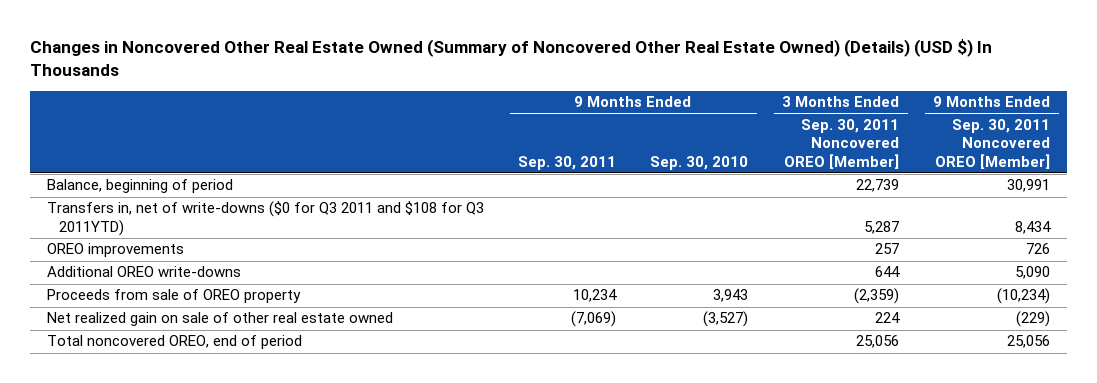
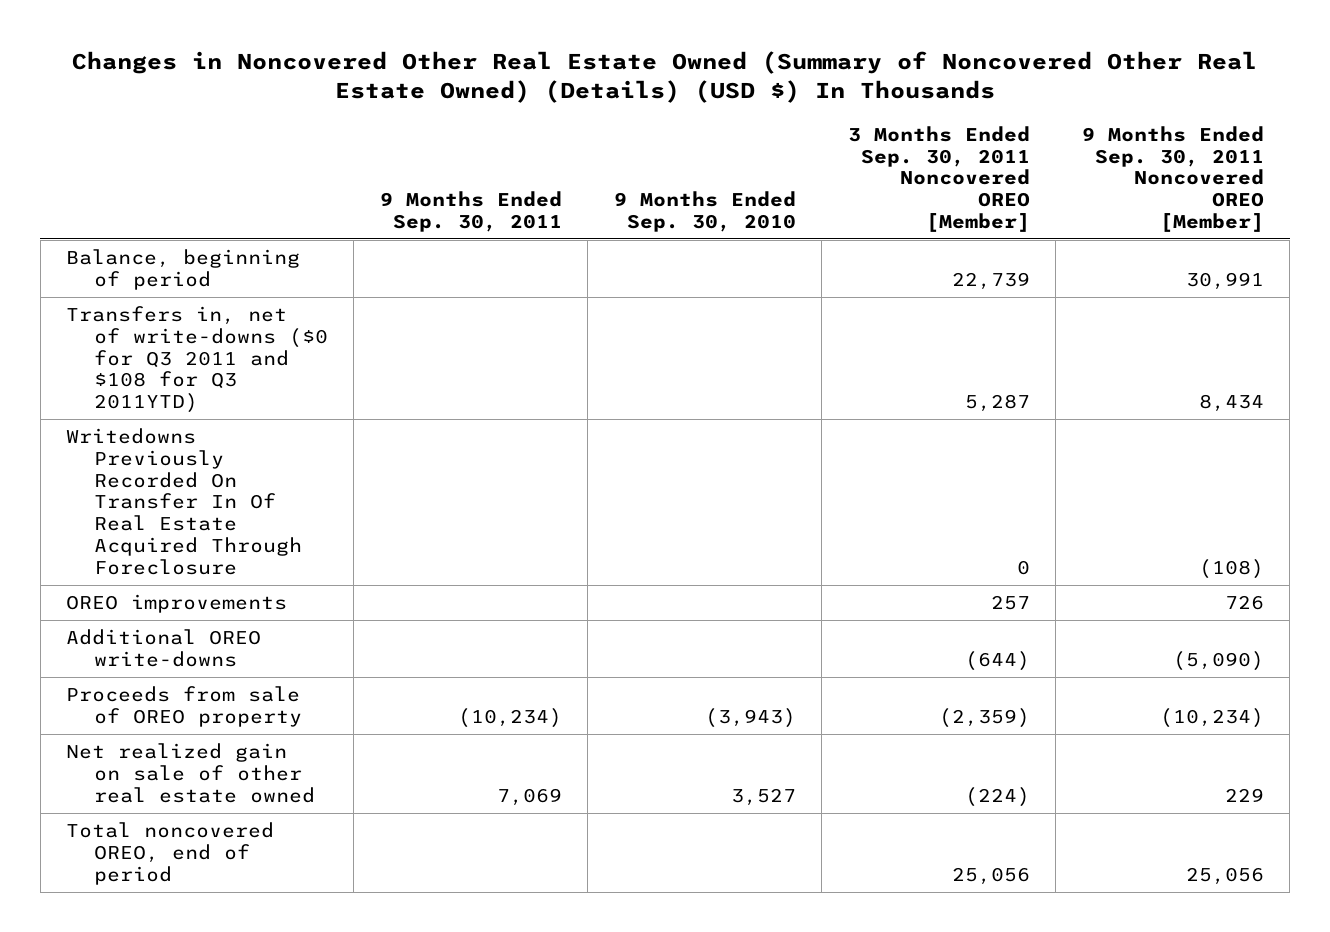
none -> [66,428,302,575] Writedowns Previously Recorded On Transfer In Of Real Estate Acquired Through Foreclosure
[875,266,901,278] 644 -> [964,650,1030,671] (644)
[1015,266,1051,280] 5,090 -> [1172,650,1264,671] (5,090)
[573,289,618,303] 10,234 -> [457,707,562,728] (10,234)
[713,289,749,303] 3,943 -> [704,707,796,728] (3,943)
[571,311,617,328] (7,069) -> [496,787,562,806] 7,069
[703,311,749,328] (3,527) -> [730,787,796,806] 3,527
[875,312,901,324] 224 -> [964,786,1030,807] (224)
[1016,311,1051,328] (229) -> [1224,787,1264,802] 229

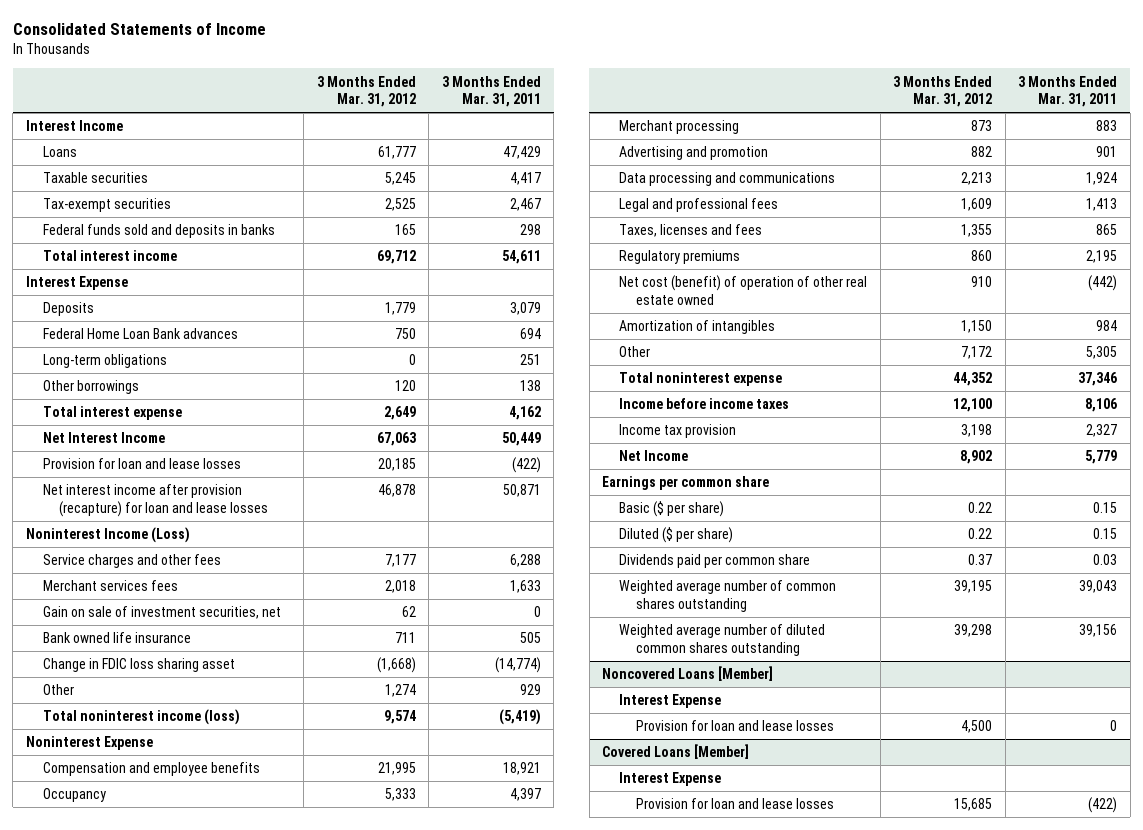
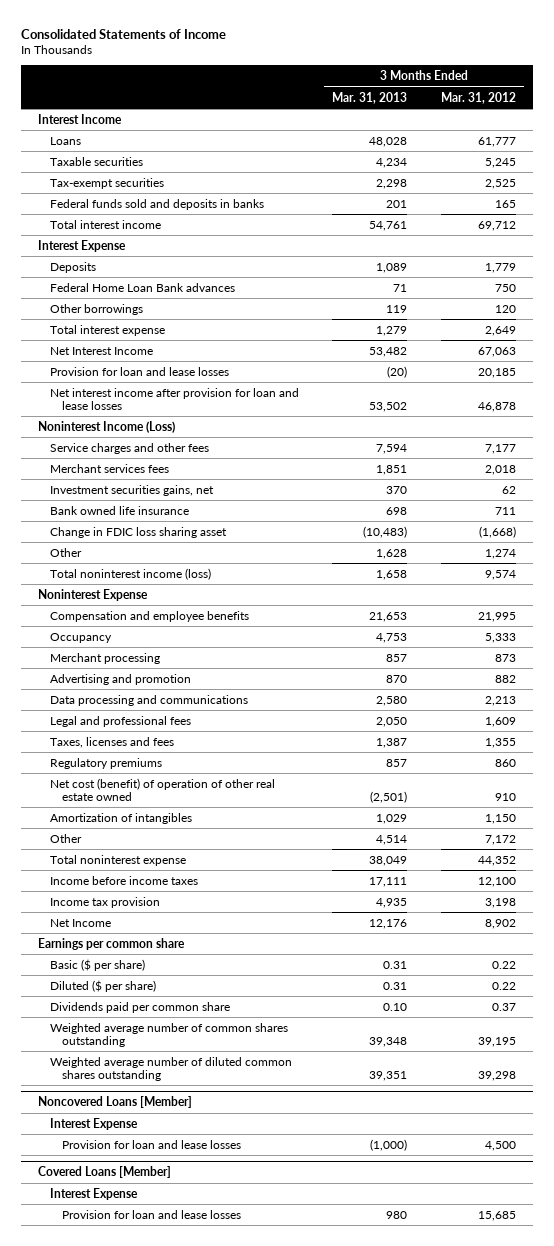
[441,75,541,108] 3 Months Ended Mar. 31, 2011 -> none
none -> [332,91,408,104] Mar. 31, 2013
[42,354,167,369] Long-term obligations -> none
[42,484,269,517] Net interest income after provision (recapture) for loan and lease losses -> [50,387,300,410] Net interest income after provision for loan and lease losses
[42,606,281,620] Gain on sale of investment securities, net -> [50,484,215,496] Investment securities gains, net

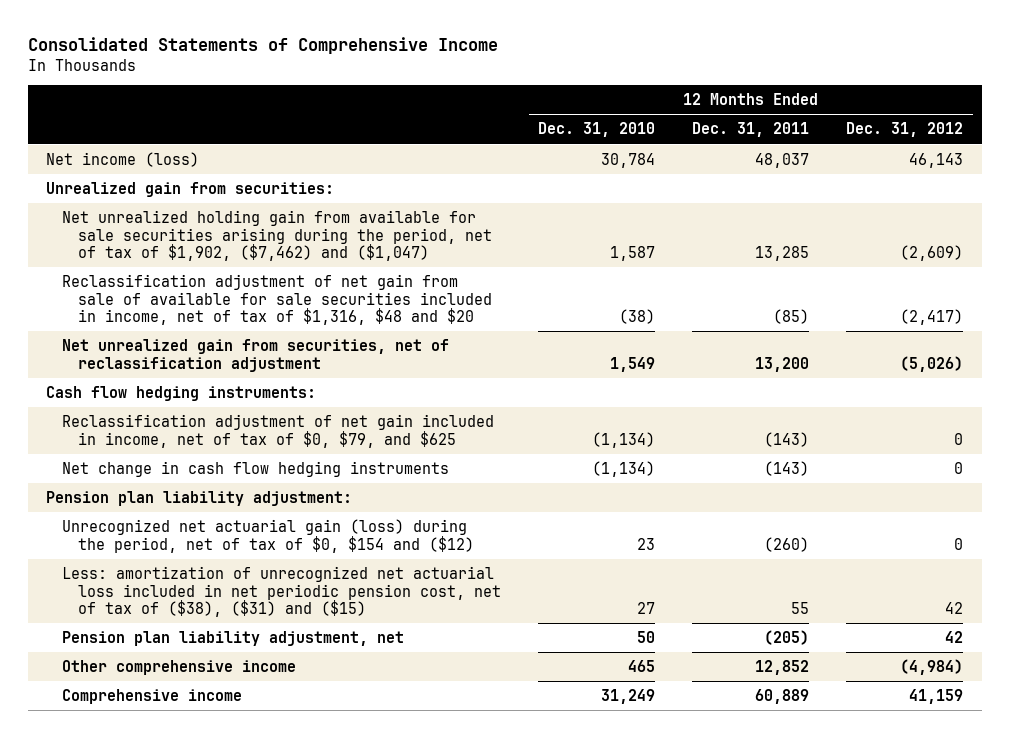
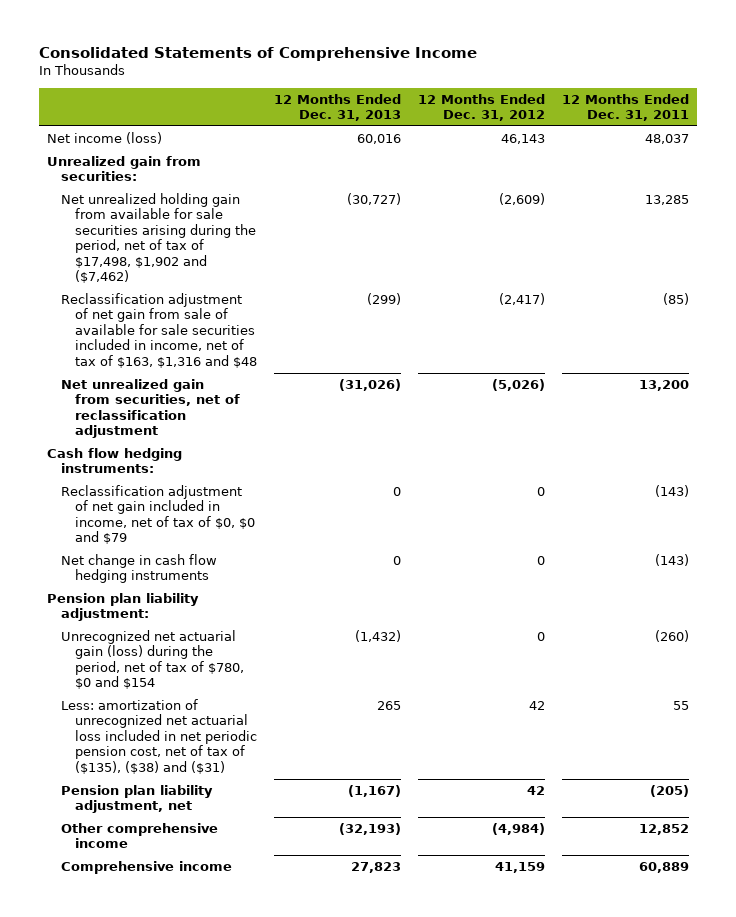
[538,122,656,138] Dec. 31, 2010 -> none
none -> [273,93,401,122] 12 Months Ended Dec. 31, 2013
[62,209,492,262] Net unrealized holding gain from available for sale securities arising during the period, net of tax of $1,902, ($7,462) and ($1,047) -> [61,192,256,284] Net unrealized holding gain from available for sale securities arising during the period, net of tax of $17,498, $1,902 and ($7,462)
[62,273,492,326] Reclassification adjustment of net gain from sale of available for sale securities included in income, net of tax of $1,316, $48 and $20 -> [61,292,257,368] Reclassification adjustment of net gain from sale of available for sale securities included in income, net of tax of $163, $1,316 and $48
[62,413,495,448] Reclassification adjustment of net gain included in income, net of tax of $0, $79, and $625 -> [61,484,255,545] Reclassification adjustment of net gain included in income, net of tax of $0, $0 and $79
[62,518,474,553] Unrecognized net actuarial gain (loss) during the period, net of tax of $0, $154 and ($12) -> [61,629,244,690] Unrecognized net actuarial gain (loss) during the period, net of tax of $780, $0 and $154
[62,565,501,618] Less: amortization of unrecognized net actuarial loss included in net periodic pension cost, net of tax of ($38), ($31) and ($15) -> [61,698,257,774] Less: amortization of unrecognized net actuarial loss included in net periodic pension cost, net of tax of ($135), ($38) and ($31)

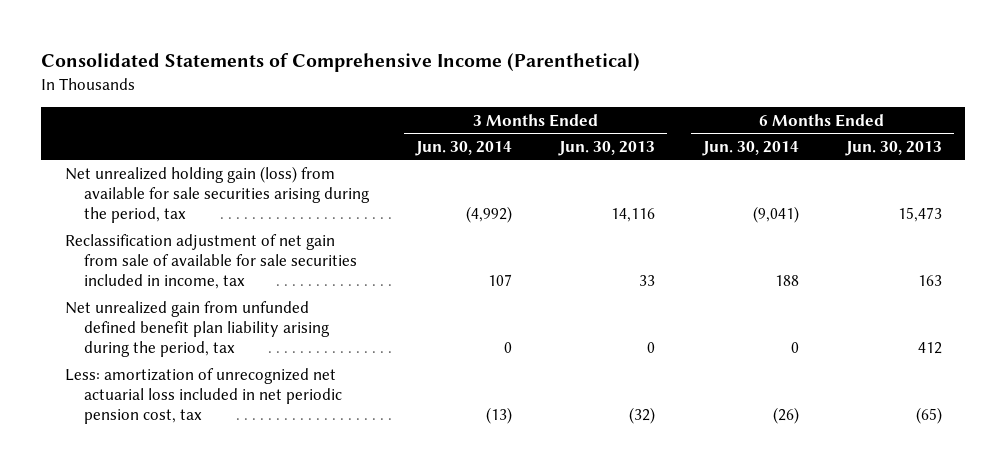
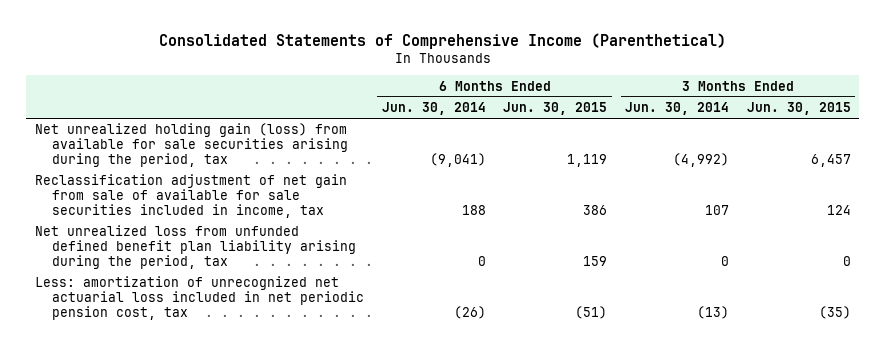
[558,140,656,156] Jun. 30, 2013 -> none
[844,140,942,156] Jun. 30, 2013 -> none
none -> [503,101,608,115] Jun. 30, 2015
none -> [746,101,851,115] Jun. 30, 2015
[64,300,330,358] Net unrealized gain from unfunded defined benefit plan liability arising during the period, tax -> [35,225,357,269] Net unrealized loss from unfunded defined benefit plan liability arising during the period, tax

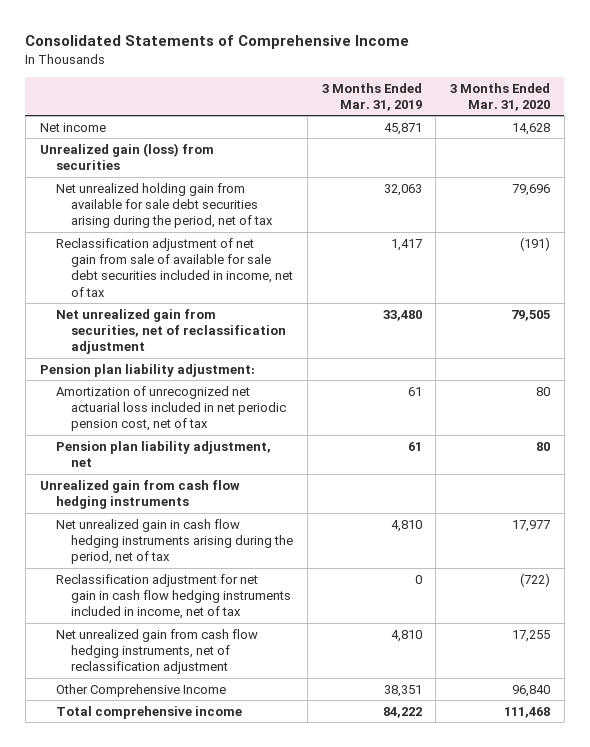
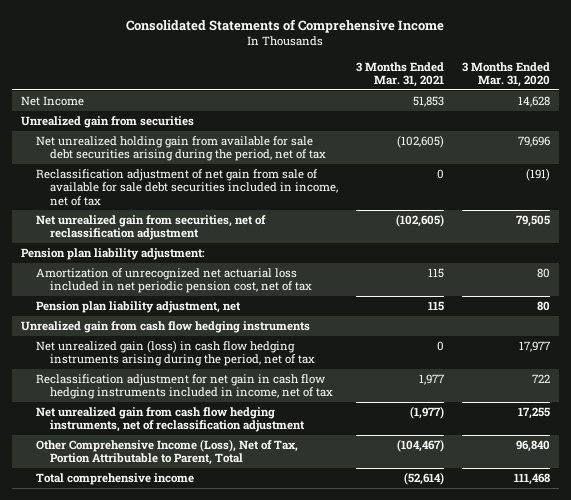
[321,82,422,111] 3 Months Ended Mar. 31, 2019 -> none
none -> [356,61,445,87] 3 Months Ended Mar. 31, 2021
[39,122,106,132] Net income -> [20,95,84,106] Net Income
[39,142,214,171] Unrealized gain (loss) from securities -> [20,115,194,128] Unrealized gain from securities
[55,518,294,565] Net unrealized gain in cash flow hedging instruments arising during the period, net of tax -> [35,339,316,367] Net unrealized gain (loss) in cash flow hedging instruments arising during the period, net of tax
[520,572,551,587] (722) -> [531,373,550,383] 722
[55,683,226,697] Other Comprehensive Income -> [35,438,298,466] Other Comprehensive Income (Loss), Net of Tax, Portion Attributable to Parent, Total

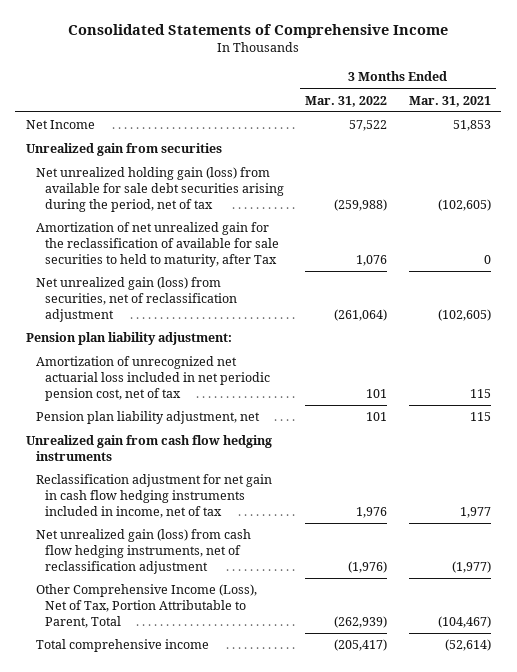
[461,61,550,87] 3 Months Ended Mar. 31, 2020 -> none
none -> [305,95,388,107] Mar. 31, 2022
[35,168,339,206] Reclassification adjustment of net gain from sale of available for sale debt securities included in income, net of tax -> none
[35,135,327,162] Net unrealized holding gain from available for sale debt securities arising during the period, net of tax -> [35,167,285,212] Net unrealized holding gain (loss) from available for sale debt securities arising during the period, net of tax
none -> [35,222,280,267] Amortization of net unrealized gain for the reclassification of available for sale securities to held to maturity, after Tax
[35,214,266,241] Net unrealized gain from securities, net of reclassification adjustment -> [35,277,238,322] Net unrealized gain (loss) from securities, net of reclassification adjustment
[35,339,316,367] Net unrealized gain (loss) in cash flow hedging instruments arising during the period, net of tax -> none
[35,406,306,433] Net unrealized gain from cash flow hedging instruments, net of reclassification adjustment -> [35,529,251,574] Net unrealized gain (loss) from cash flow hedging instruments, net of reclassification adjustment

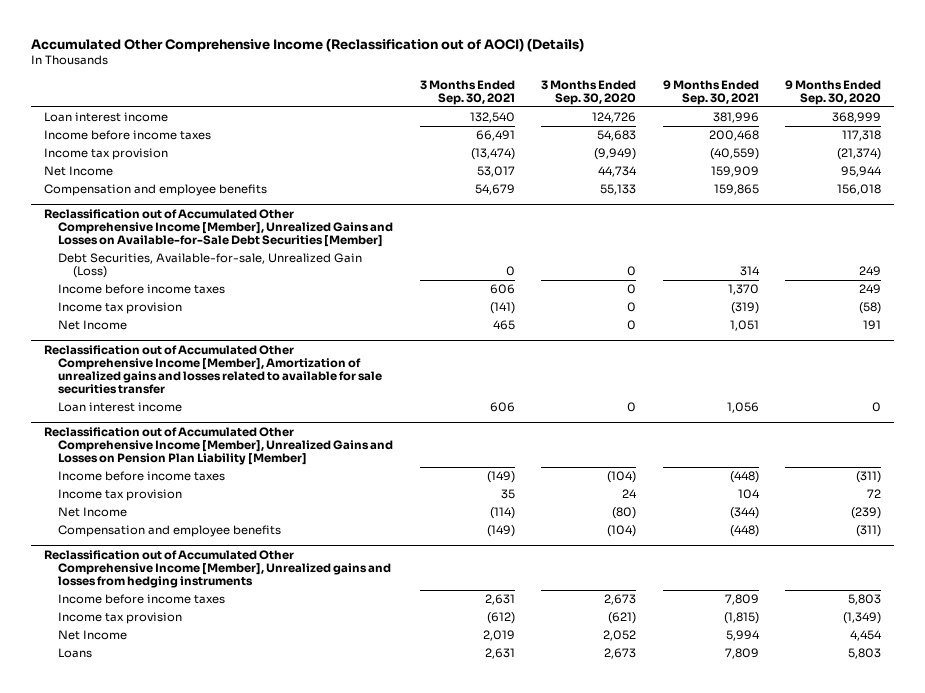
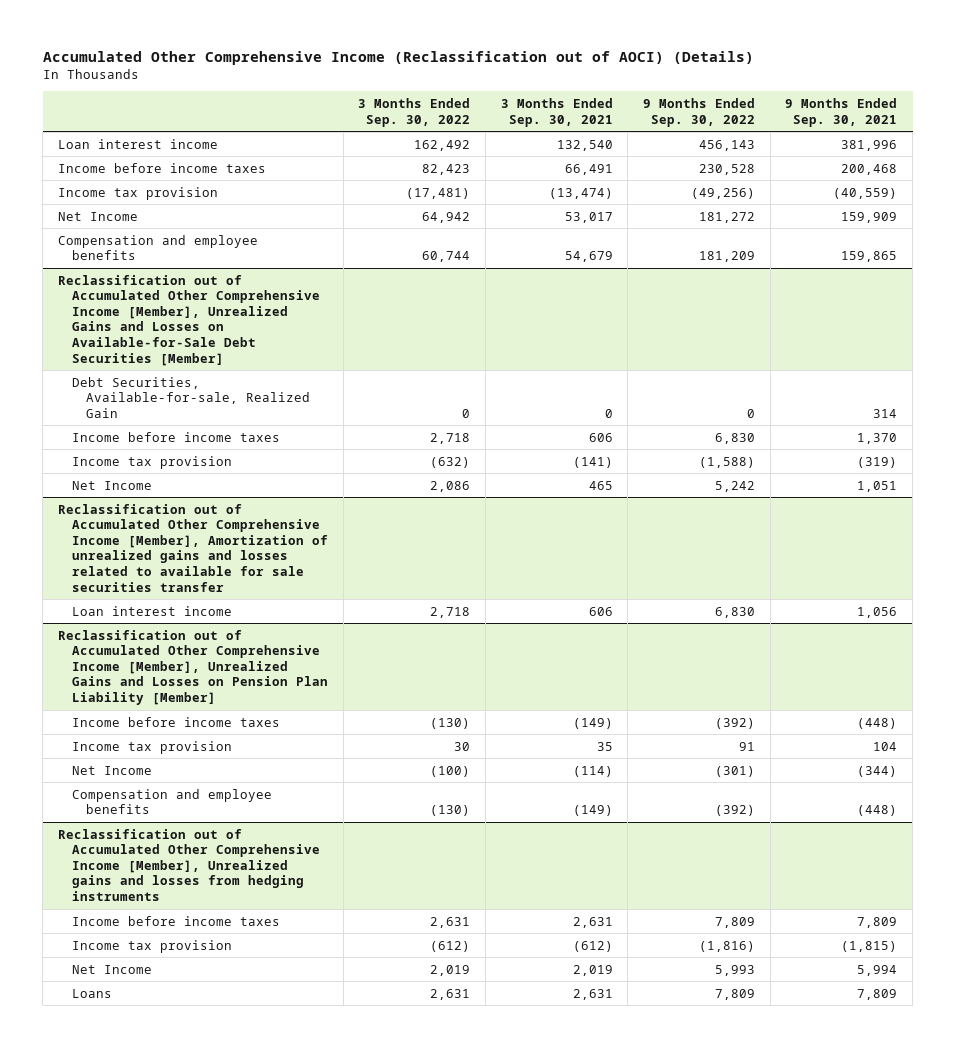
[541,79,637,105] 3 Months Ended Sep. 30, 2020 -> none
[785,79,882,105] 9 Months Ended Sep. 30, 2020 -> none
none -> [358,97,471,127] 3 Months Ended Sep. 30, 2022
none -> [643,97,756,127] 9 Months Ended Sep. 30, 2022
[58,253,363,279] Debt Securities, Available-for-sale, Unrealized Gain (Loss) -> [72,376,311,418] Debt Securities, Available-for-sale, Realized Gain

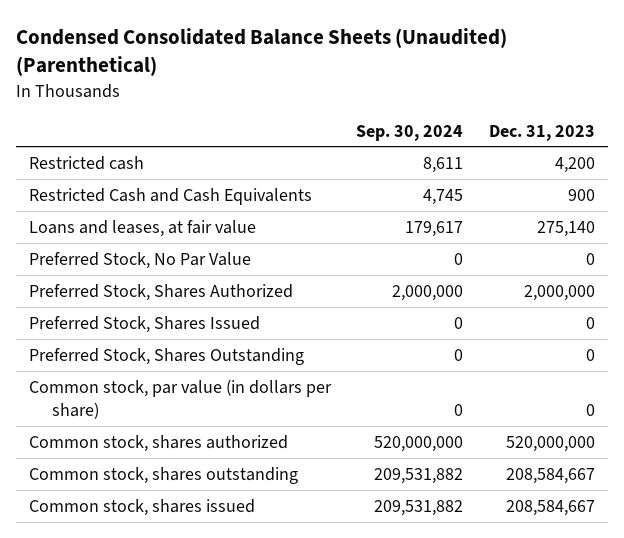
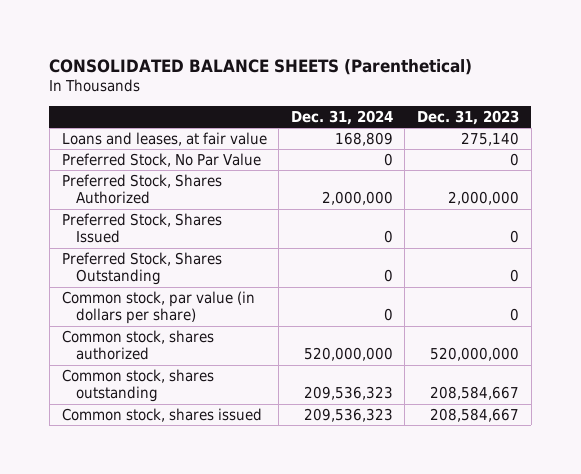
[16,28,508,77] Condensed Consolidated Balance Sheets (Unaudited) (Parenthetical) -> [49,58,473,75] CONSOLIDATED BALANCE SHEETS (Parenthetical)
[356,124,464,141] Sep. 30, 2024 -> none
none -> [290,109,393,125] Dec. 31, 2024
[28,155,144,170] Restricted cash -> none
[28,187,312,205] Restricted Cash and Cash Equivalents -> none

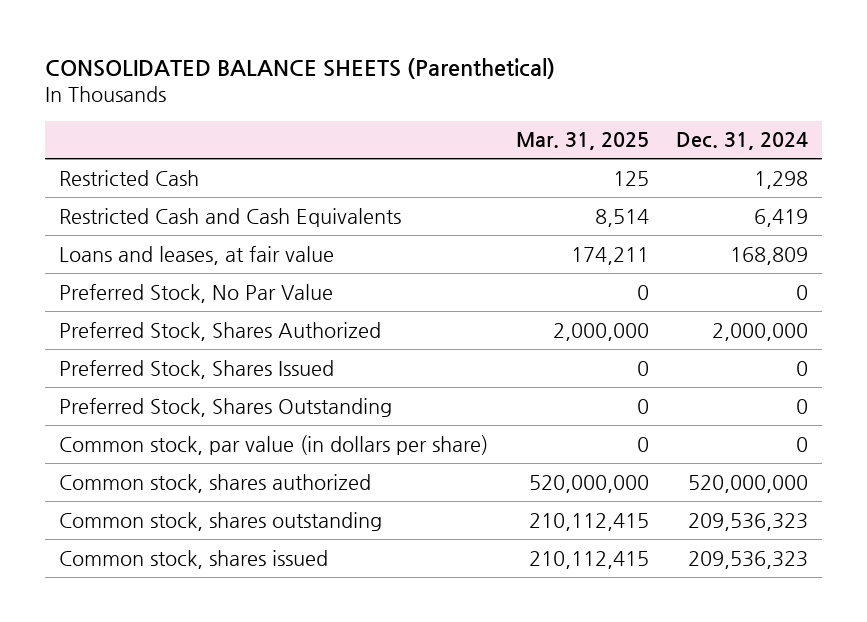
[416,109,519,125] Dec. 31, 2023 -> none
none -> [515,132,649,151] Mar. 31, 2025
none -> [59,169,200,186] Restricted Cash
none -> [59,207,402,227] Restricted Cash and Cash Equivalents

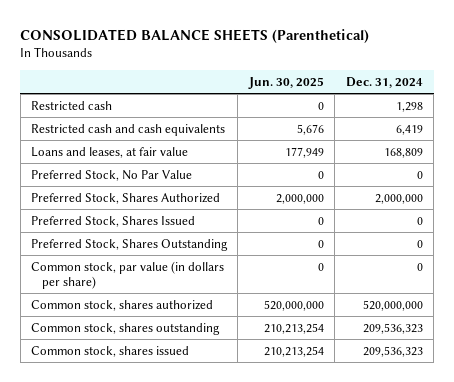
[515,132,649,151] Mar. 31, 2025 -> none
none -> [247,76,324,89] Jun. 30, 2025
[59,169,200,186] Restricted Cash -> [30,100,112,110] Restricted cash
[59,207,402,227] Restricted Cash and Cash Equivalents -> [30,123,225,136] Restricted cash and cash equivalents

